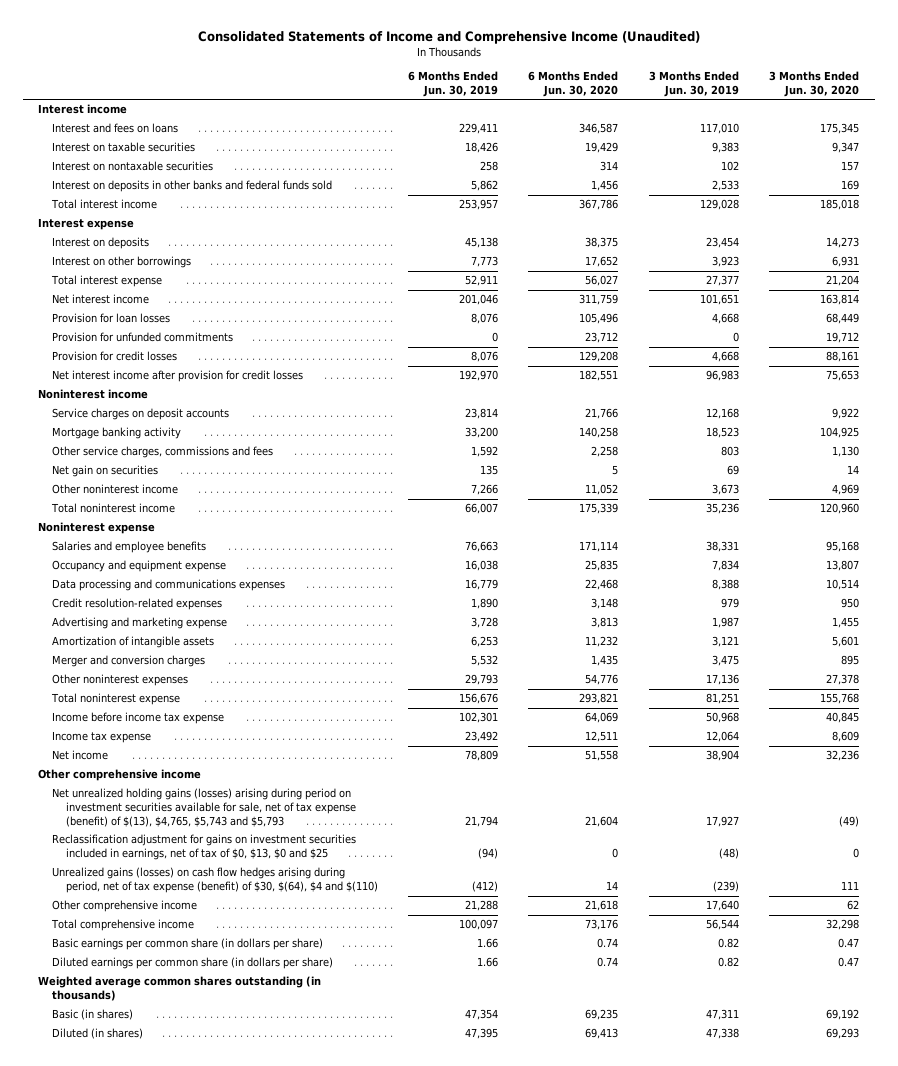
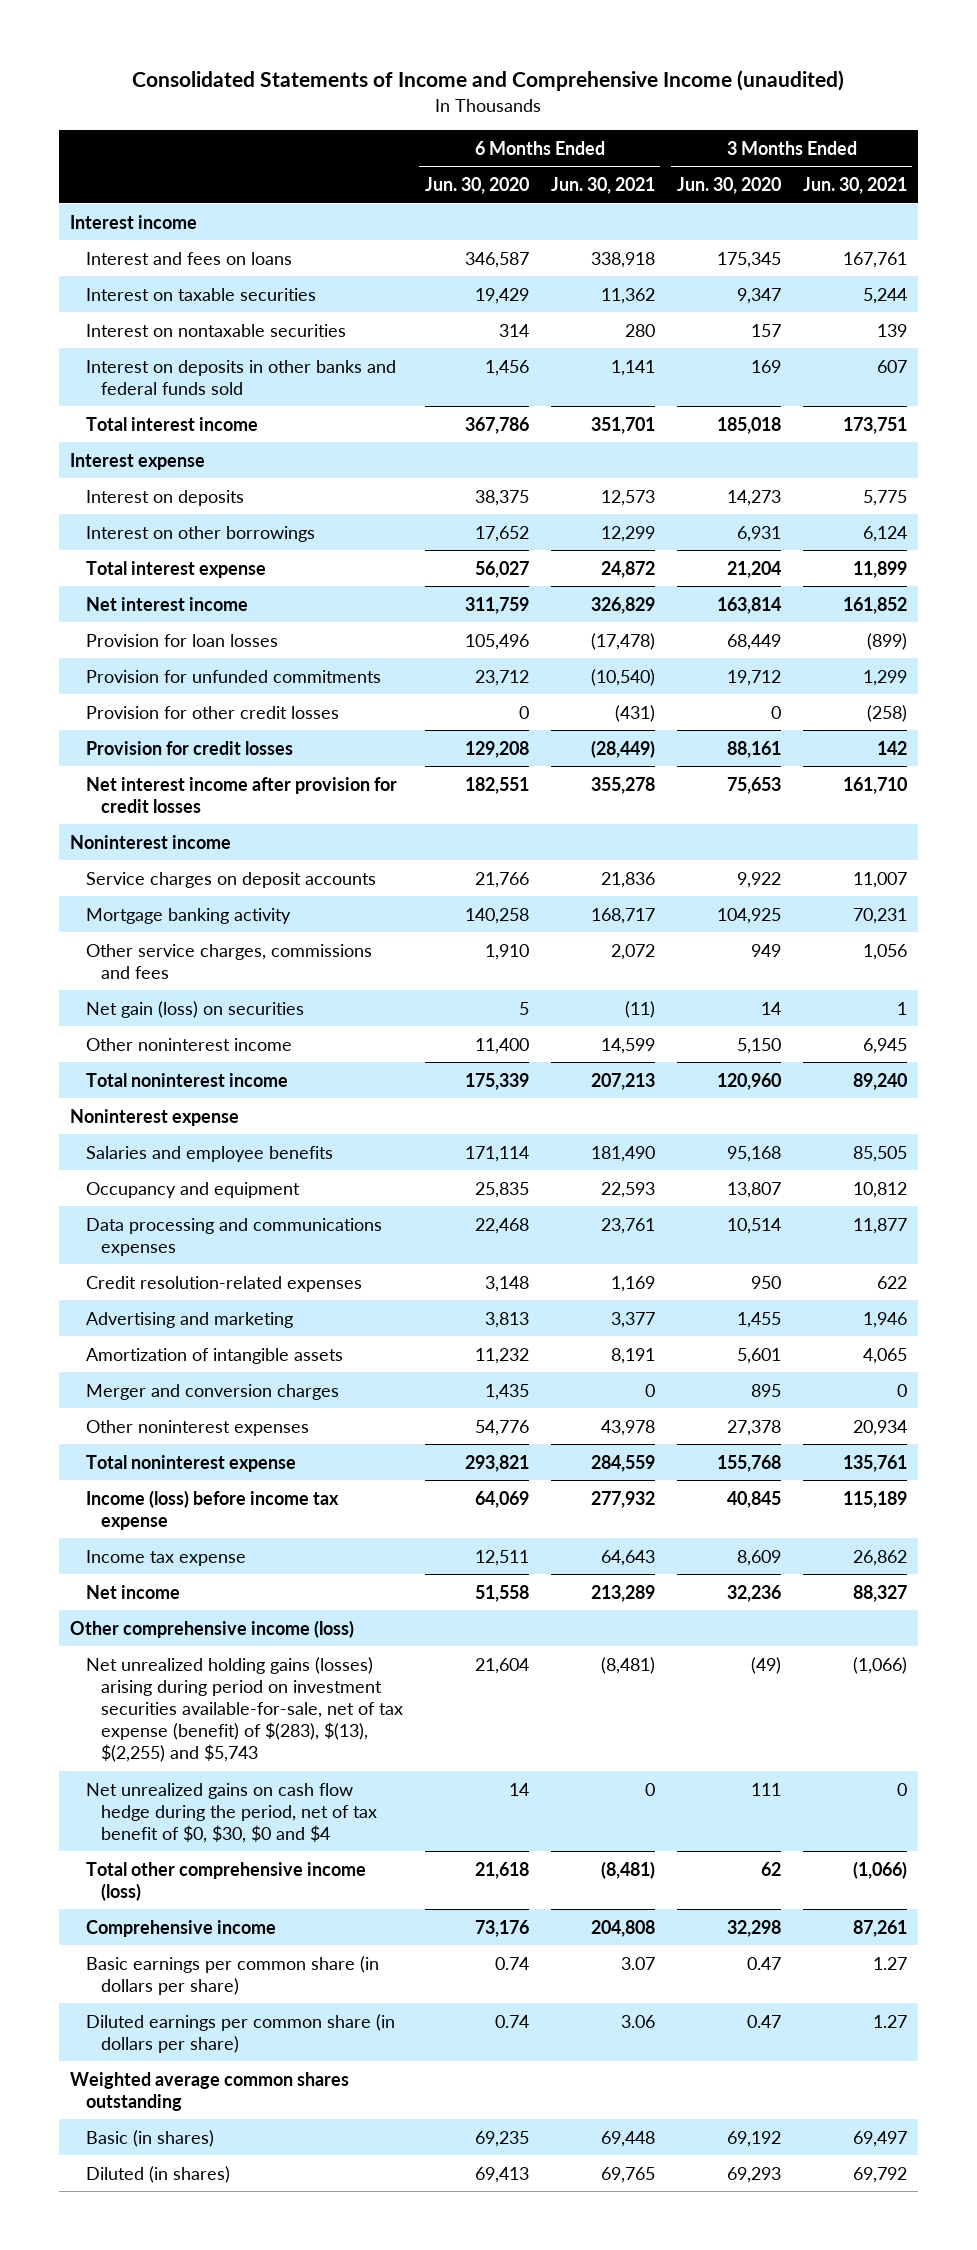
[197,30,700,44] Consolidated Statements of Income and Comprehensive Income (Unaudited) -> [132,70,845,92] Consolidated Statements of Income and Comprehensive Income (unaudited)
[407,71,498,98] 6 Months Ended Jun. 30, 2019 -> none
[648,71,739,98] 3 Months Ended Jun. 30, 2019 -> none
none -> [550,176,655,194] Jun. 30, 2021
none -> [802,176,907,194] Jun. 30, 2021
none -> [85,705,339,719] Provision for other credit losses
[591,446,619,458] 2,258 -> [484,943,529,960] 1,910
[832,446,860,458] 1,130 -> [750,943,781,957] 949
[51,465,158,478] Net gain on securities -> [85,1000,304,1018] Net gain (loss) on securities
[585,484,619,496] 11,052 -> [474,1037,529,1054] 11,400
[832,484,860,496] 4,969 -> [736,1037,781,1054] 5,150
[51,560,226,573] Occupancy and equipment expense -> [85,1181,300,1198] Occupancy and equipment
[51,617,227,630] Advertising and marketing expense -> [85,1311,293,1328] Advertising and marketing
[51,712,224,725] Income before income tax expense -> [85,1489,339,1530] Income (loss) before income tax expense
[51,834,356,861] Reclassification adjustment for gains on investment securities included in earnings, net of tax of $0, $13, $0 and $25 -> none
[38,769,202,782] Other comprehensive income -> [70,1619,355,1638] Other comprehensive income (loss)
[51,788,356,828] Net unrealized holding gains (losses) arising during period on investment securities available for sale, net of tax expense (benefit) of $(13), $4,765, $5,743 and $5,793 -> [85,1656,403,1763] Net unrealized holding gains (losses) arising during period on investment securities available-for-sale, net of tax expense (benefit) of $(283), $(13), $(2,255) and $5,743
[51,867,378,894] Unrealized gains (losses) on cash flow hedges arising during period, net of tax expense (benefit) of $30, $(64), $4 and $(110) -> [85,1782,377,1843] Net unrealized gains on cash flow hedge during the period, net of tax benefit of $0, $30, $0 and $4
[51,900,197,913] Other comprehensive income -> [85,1861,366,1901] Total other comprehensive income (loss)
[50,919,194,932] Total comprehensive income -> [85,1919,276,1937] Comprehensive income
[38,976,322,1002] Weighted average common shares outstanding (in thousands) -> [70,2071,350,2111] Weighted average common shares outstanding

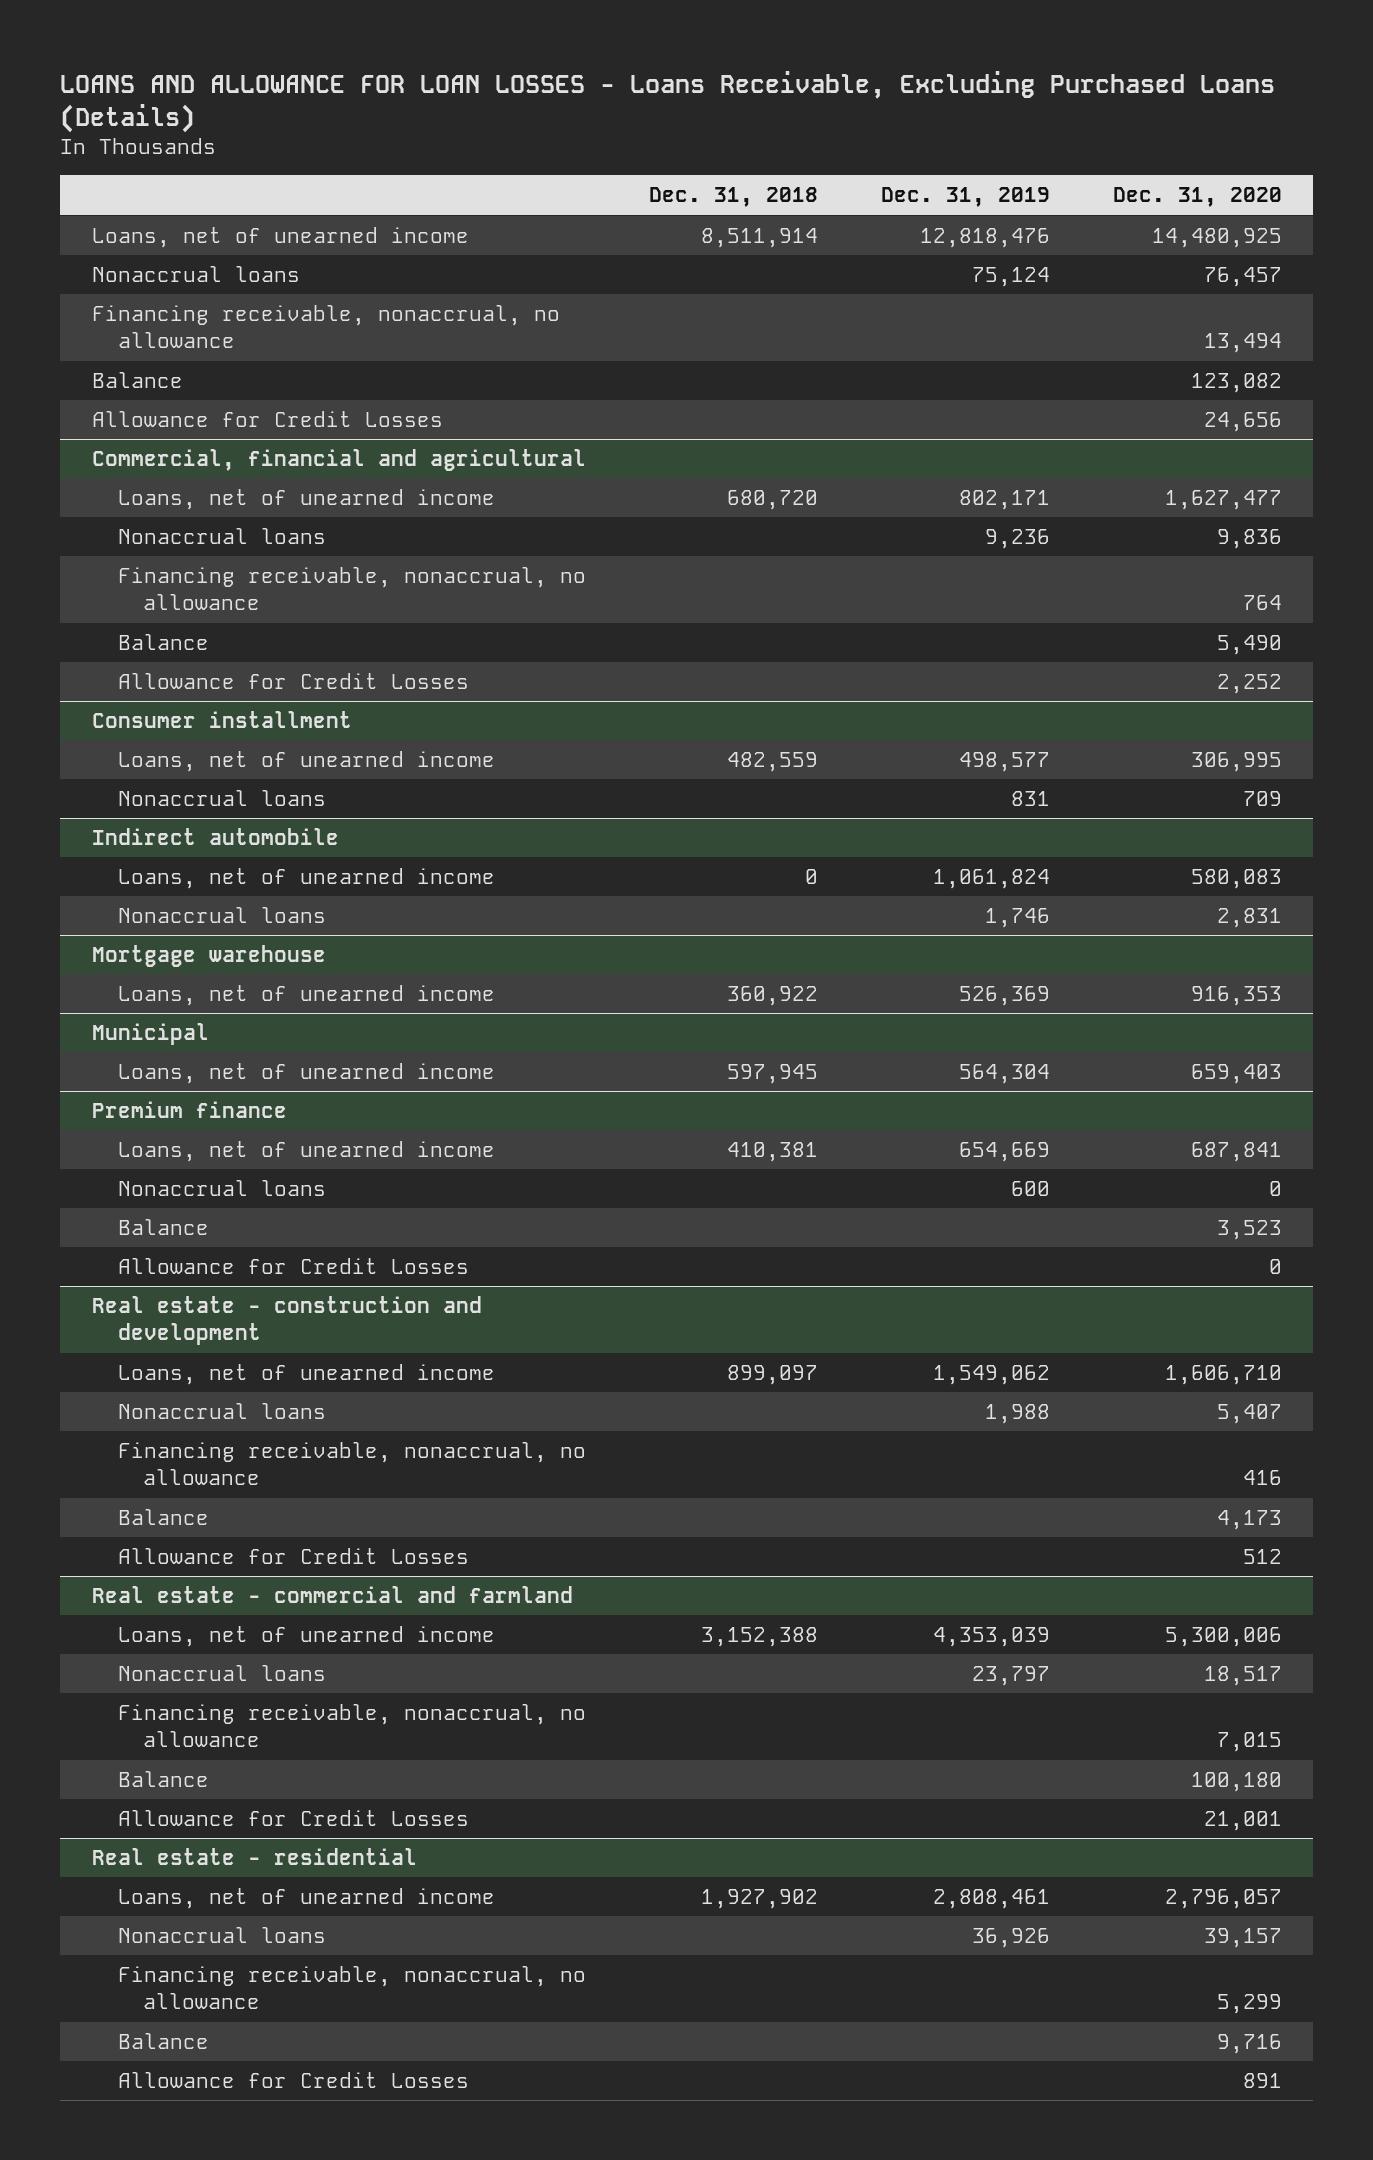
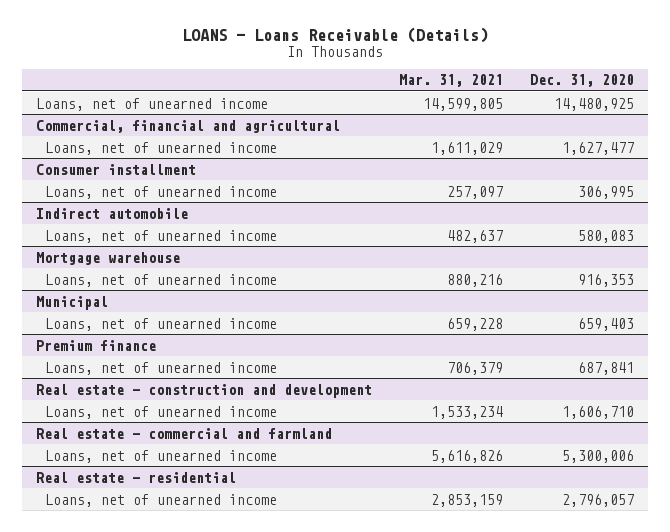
[60,71,1276,133] LOANS AND ALLOWANCE FOR LOAN LOSSES - Loans Receivable, Excluding Purchased Loans (Details) -> [182,26,489,43] LOANS - Loans Receivable (Details)
[648,187,818,208] Dec. 31, 2018 -> none
[880,187,1050,208] Dec. 31, 2019 -> none
none -> [399,74,504,88] Mar. 31, 2021
[91,266,300,283] Nonaccrual loans -> none
[91,305,560,349] Financing receivable, nonaccrual, no allowance -> none
[91,372,183,389] Balance -> none
[91,411,443,428] Allowance for Credit Losses -> none
[117,528,326,545] Nonaccrual loans -> none
[117,567,586,611] Financing receivable, nonaccrual, no allowance -> none
[117,634,209,651] Balance -> none
[117,673,469,690] Allowance for Credit Losses -> none
[117,790,326,807] Nonaccrual loans -> none
[117,907,326,924] Nonaccrual loans -> none
[117,1180,326,1197] Nonaccrual loans -> none
[117,1219,209,1236] Balance -> none
[117,1258,469,1275] Allowance for Credit Losses -> none
[117,1403,326,1420] Nonaccrual loans -> none
[117,1442,586,1486] Financing receivable, nonaccrual, no allowance -> none
[117,1509,209,1526] Balance -> none
[117,1548,469,1565] Allowance for Credit Losses -> none
[117,1665,326,1682] Nonaccrual loans -> none
[117,1704,586,1748] Financing receivable, nonaccrual, no allowance -> none
[117,1771,209,1788] Balance -> none
[117,1810,469,1827] Allowance for Credit Losses -> none
[117,1927,326,1944] Nonaccrual loans -> none
[117,1966,586,2010] Financing receivable, nonaccrual, no allowance -> none
[117,2033,209,2050] Balance -> none
[117,2072,469,2089] Allowance for Credit Losses -> none

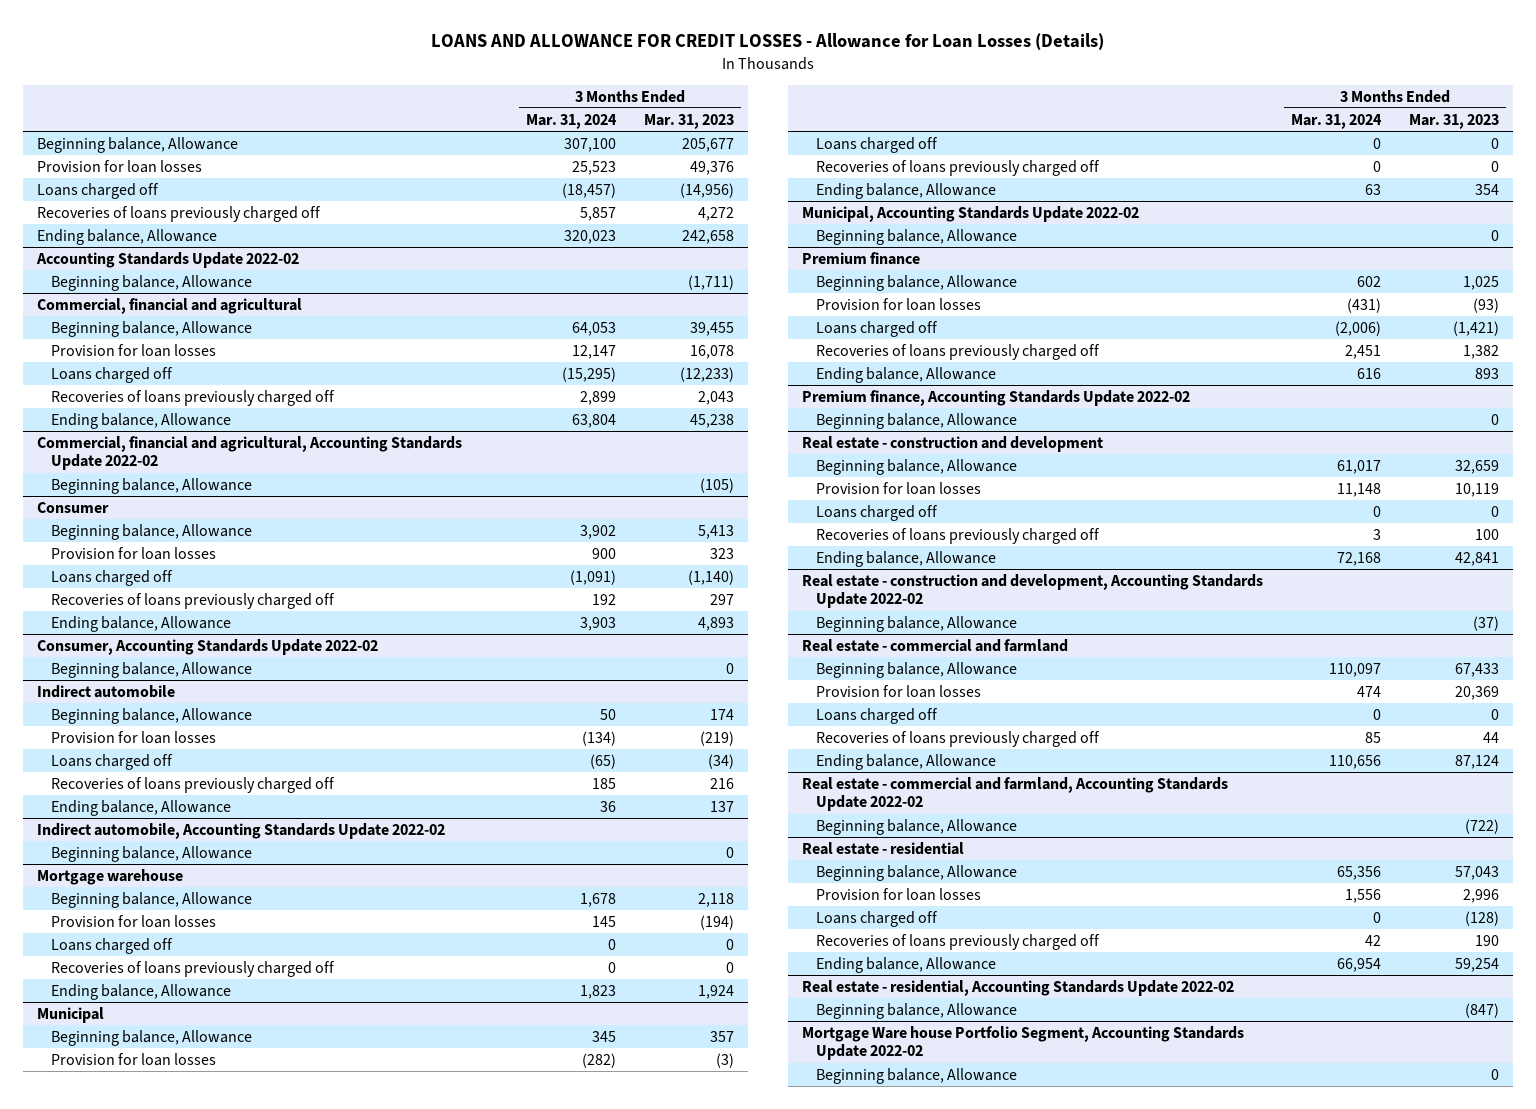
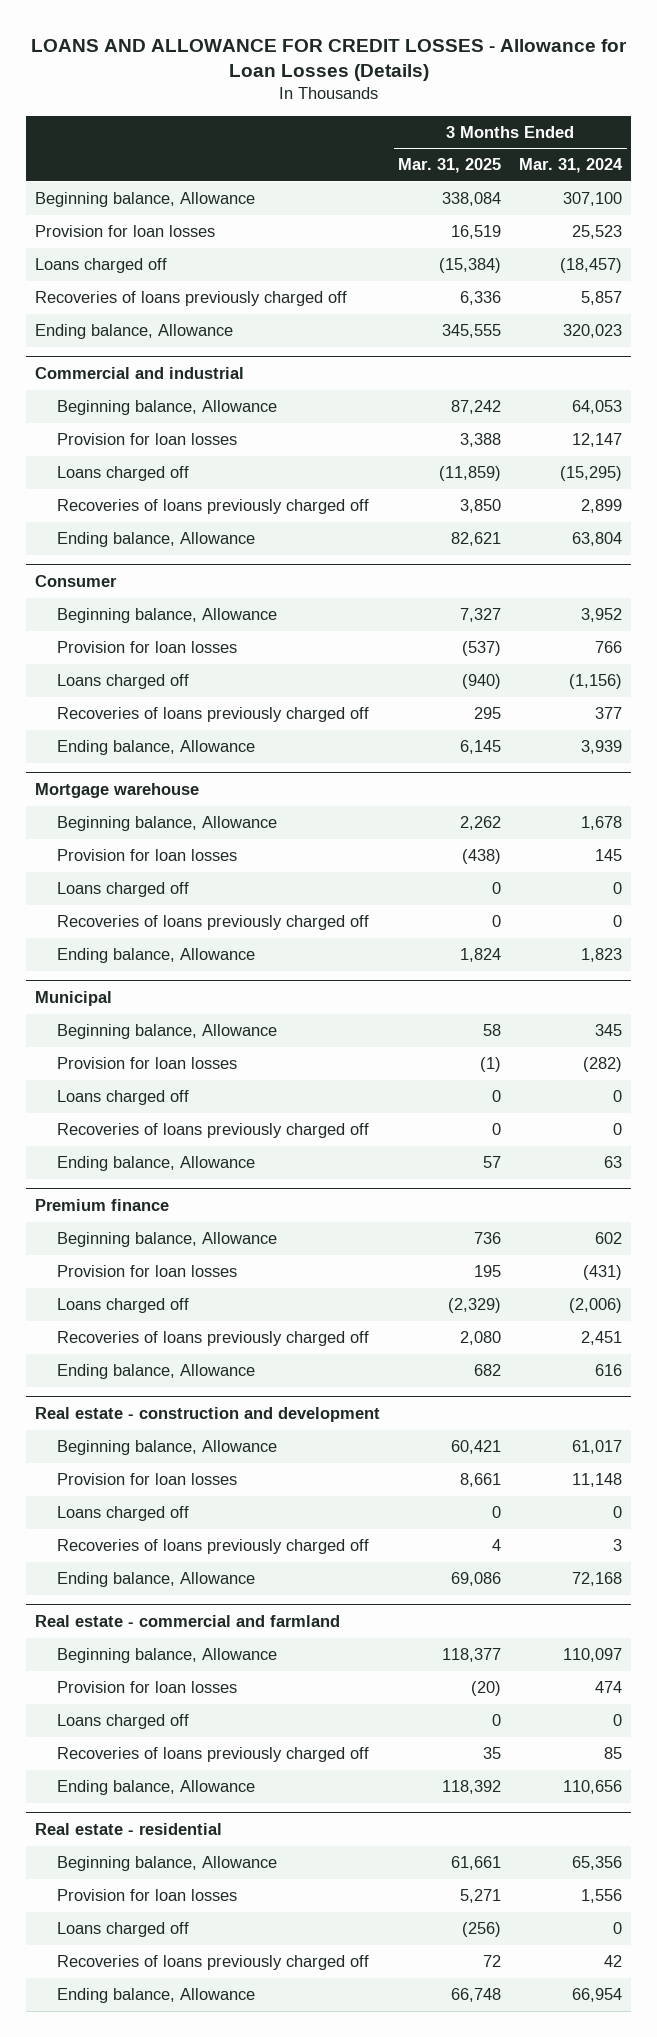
[643,113,734,129] Mar. 31, 2023 -> none
none -> [398,158,502,174] Mar. 31, 2025
[35,251,299,268] Accounting Standards Update 2022-02 -> none
[50,274,252,291] Beginning balance, Allowance -> none
[36,297,302,314] Commercial, financial and agricultural -> [35,366,245,379] Commercial and industrial
[36,435,462,471] Commercial, financial and agricultural, Accounting Standards Update 2022-02 -> none
[50,477,252,494] Beginning balance, Allowance -> none
[36,638,378,655] Consumer, Accounting Standards Update 2022-02 -> none
[50,661,252,678] Beginning balance, Allowance -> none
[36,684,175,698] Indirect automobile -> none
[50,707,252,724] Beginning balance, Allowance -> none
[50,730,216,744] Provision for loan losses -> none
[50,753,173,770] Loans charged off -> none
[50,776,335,793] Recoveries of loans previously charged off -> none
[50,799,231,816] Ending balance, Allowance -> none
[36,822,445,839] Indirect automobile, Accounting Standards Update 2022-02 -> none
[50,845,252,862] Beginning balance, Allowance -> none
[579,524,616,539] 3,902 -> [581,607,623,622] 3,952
[591,547,616,559] 900 -> [595,640,623,653] 766
[569,569,616,585] (1,091) -> [569,673,623,689] (1,156)
[591,593,616,605] 192 -> [595,706,623,719] 377
[579,616,616,631] 3,903 -> [581,739,623,754] 3,939
[801,205,1139,222] Municipal, Accounting Standards Update 2022-02 -> none
[816,228,1018,245] Beginning balance, Allowance -> none
[801,389,1190,406] Premium finance, Accounting Standards Update 2022-02 -> none
[816,412,1018,429] Beginning balance, Allowance -> none
[801,573,1263,609] Real estate - construction and development, Accounting Standards Update 2022-02 -> none
[816,615,1018,632] Beginning balance, Allowance -> none
[801,776,1228,812] Real estate - commercial and farmland, Accounting Standards Update 2022-02 -> none
[816,818,1018,835] Beginning balance, Allowance -> none
[801,979,1234,996] Real estate - residential, Accounting Standards Update 2022-02 -> none
[816,1002,1018,1019] Beginning balance, Allowance -> none
[801,1025,1244,1061] Mortgage Ware house Portfolio Segment, Accounting Standards Update 2022-02 -> none
[816,1067,1018,1084] Beginning balance, Allowance -> none

